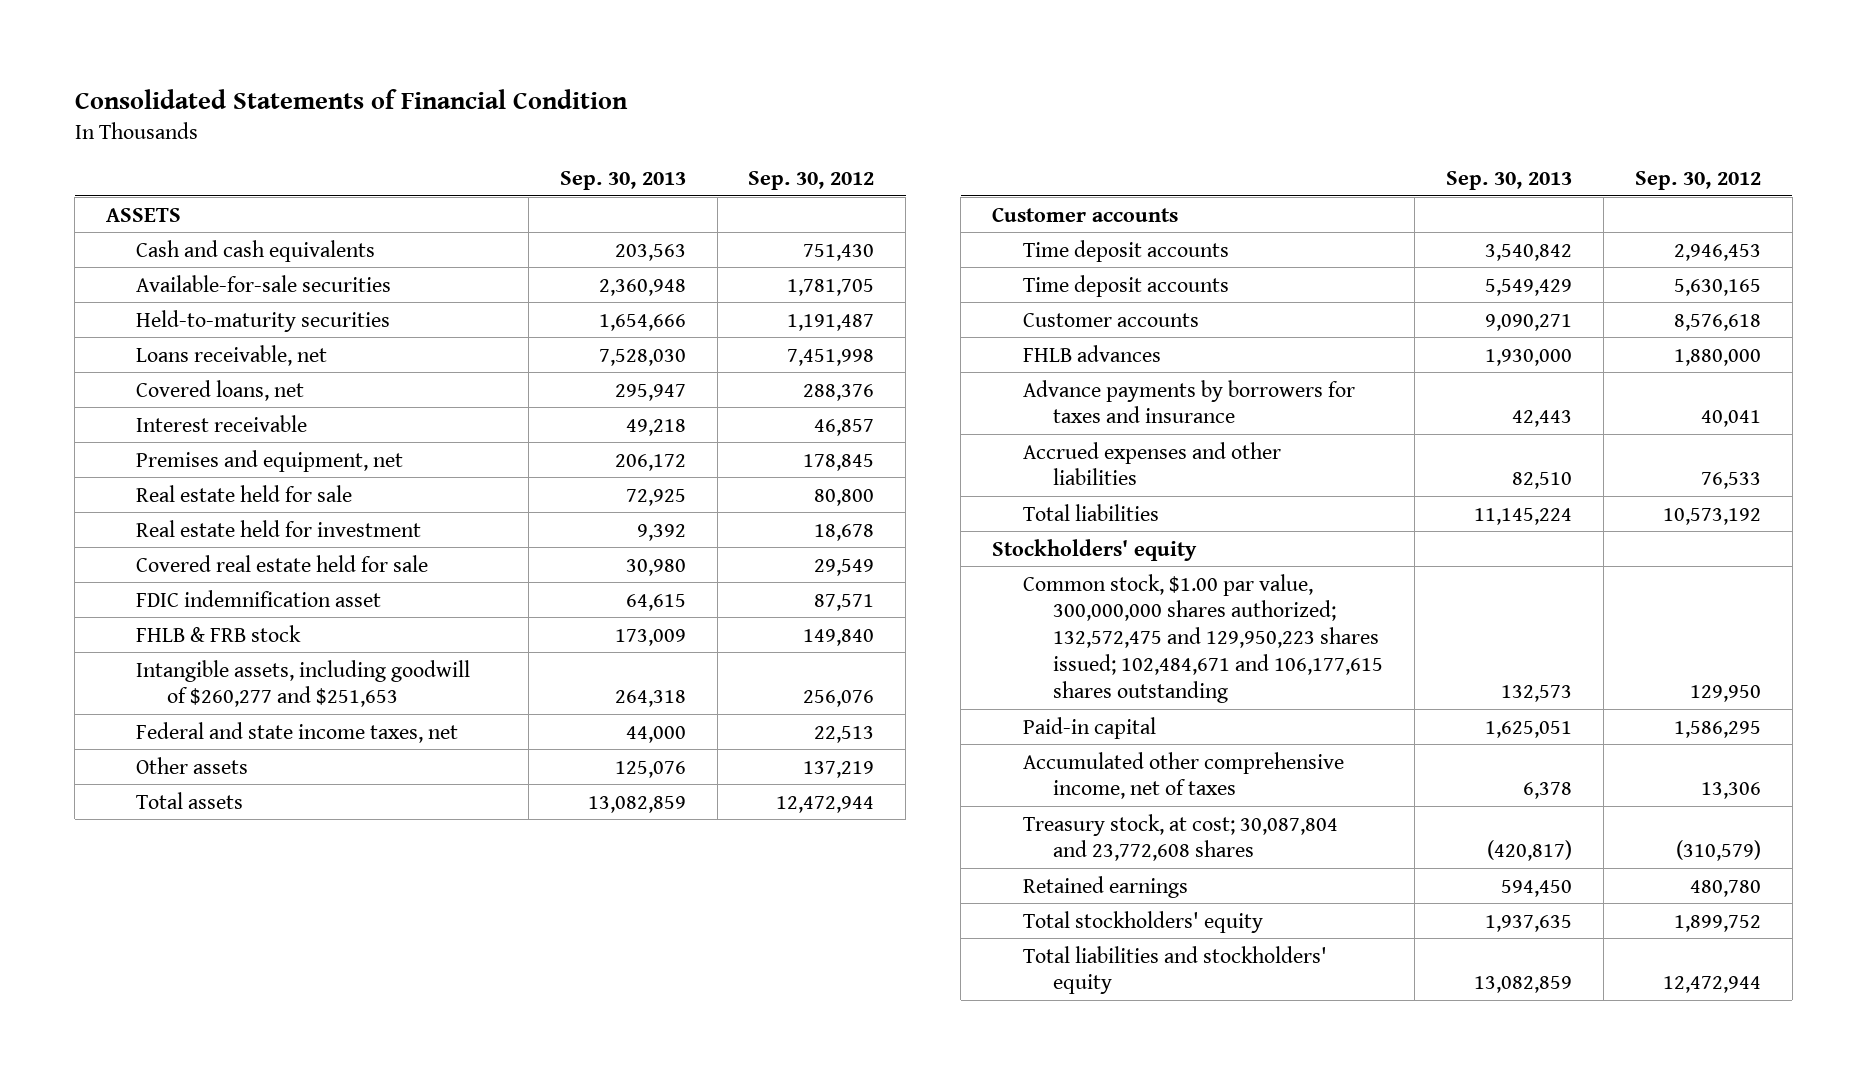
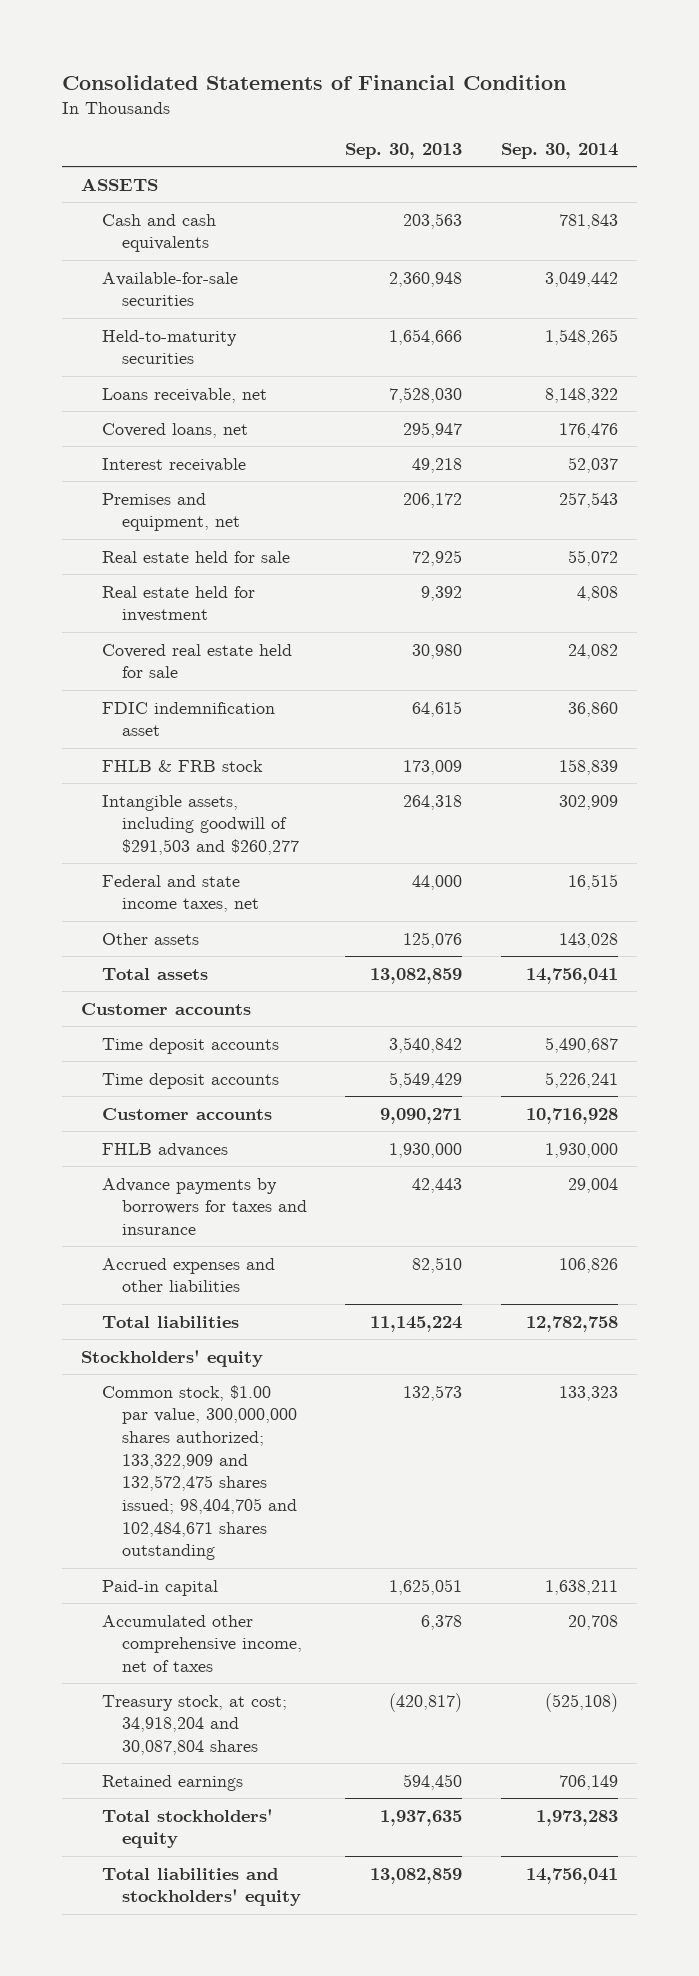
[748,171,875,191] Sep. 30, 2012 -> none
none -> [501,143,619,160] Sep. 30, 2014
[136,659,471,708] Intangible assets, including goodwill of $260,277 and $251,653 -> [101,794,299,855] Intangible assets, including goodwill of $291,503 and $260,277
[1022,573,1384,704] Common stock, $1.00 par value, 300,000,000 shares authorized; 132,572,475 and 129,950,223 shares issued; 102,484,671 and 106,177,615 shares outstanding -> [101,1384,297,1561] Common stock, $1.00 par value, 300,000,000 shares authorized; 133,322,909 and 132,572,475 shares issued; 98,404,705 and 102,484,671 shares outstanding
[1022,813,1338,862] Treasury stock, at cost; 30,087,804 and 23,772,608 shares -> [101,1694,287,1755] Treasury stock, at cost; 34,918,204 and 30,087,804 shares

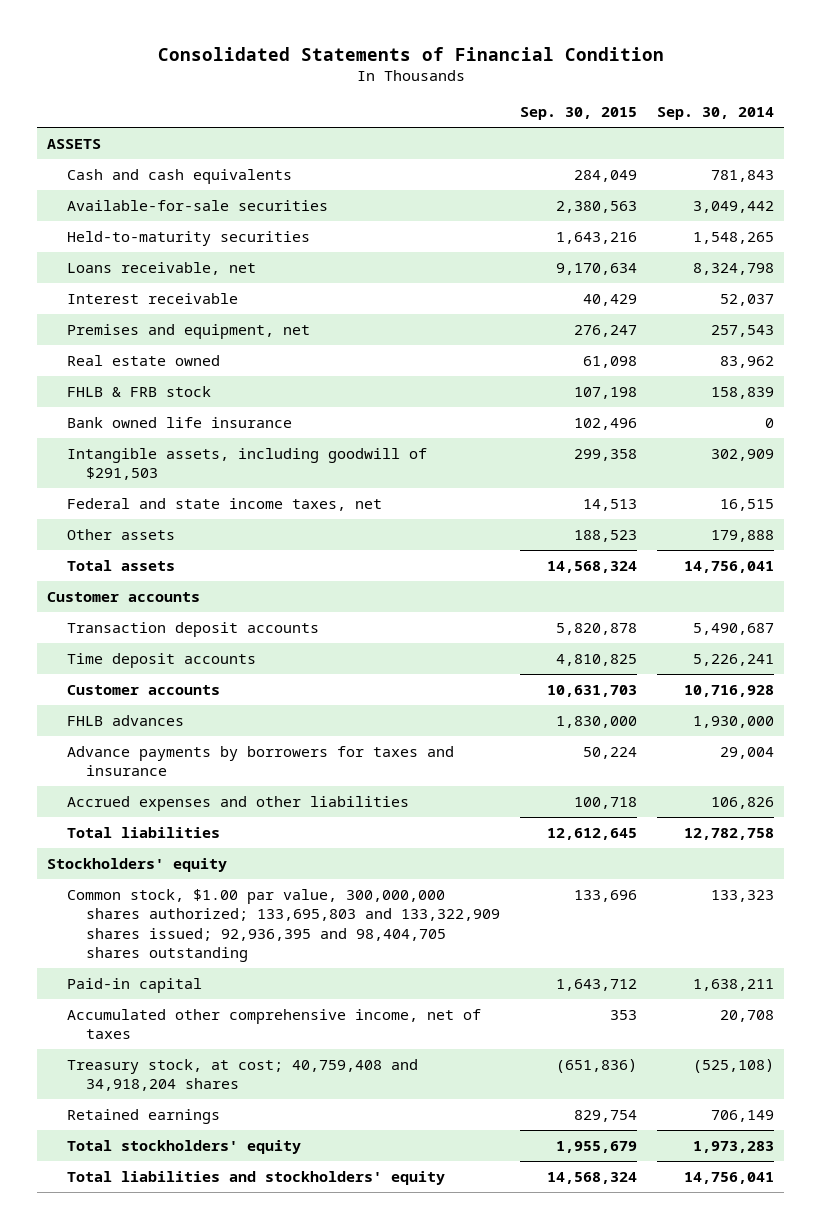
[345,143,463,160] Sep. 30, 2013 -> none
none -> [520,107,638,121] Sep. 30, 2015
[101,422,248,438] Covered loans, net -> none
[545,387,619,403] 8,148,322 -> [693,262,775,275] 8,324,798
[101,585,255,623] Real estate held for investment -> none
[101,643,292,679] Covered real estate held for sale -> none
[101,701,275,737] FDIC indemnification asset -> none
[101,550,290,563] Real estate held for sale -> [66,354,220,366] Real estate owned
[568,549,619,566] 55,072 -> [720,355,775,368] 83,962
none -> [66,416,292,428] Bank owned life insurance
[101,794,299,855] Intangible assets, including goodwill of $291,503 and $260,277 -> [66,447,427,481] Intangible assets, including goodwill of $291,503
[559,932,619,948] 143,028 -> [711,529,775,542] 179,888
[101,1037,279,1054] Time deposit accounts -> [66,621,319,637] Transaction deposit accounts
[101,1384,297,1561] Common stock, $1.00 par value, 300,000,000 shares authorized; 133,322,909 and 132,572,475 shares issued; 98,404,705 and 102,484,671 shares outstanding -> [66,888,500,962] Common stock, $1.00 par value, 300,000,000 shares authorized; 133,695,803 and 133,322,909 shares issued; 92,936,395 and 98,404,705 shares outstanding
[101,1694,287,1755] Treasury stock, at cost; 34,918,204 and 30,087,804 shares -> [66,1058,418,1092] Treasury stock, at cost; 40,759,408 and 34,918,204 shares

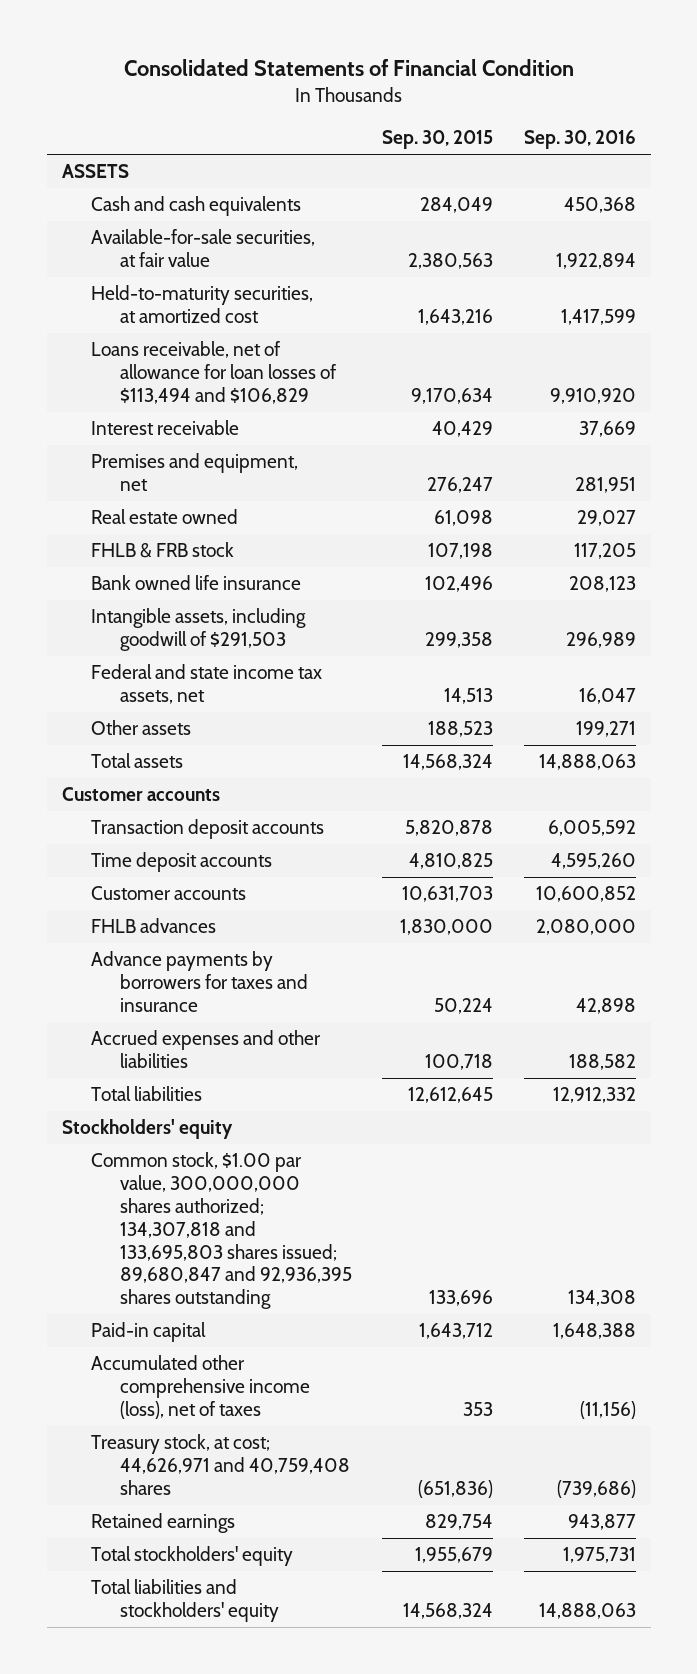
[657,107,775,121] Sep. 30, 2014 -> none
none -> [523,130,636,150] Sep. 30, 2016
[66,199,328,211] Available-for-sale securities -> [91,229,316,268] Available-for-sale securities, at fair value
[66,230,310,246] Held-to-maturity securities -> [91,285,314,324] Held-to-maturity securities, at amortized cost
[66,261,256,275] Loans receivable, net -> [91,341,338,404] Loans receivable, net of allowance for loan losses of $113,494 and $106,829
[66,497,382,511] Federal and state income taxes, net -> [91,664,323,705] Federal and state income tax assets, net
[66,888,500,962] Common stock, $1.00 par value, 300,000,000 shares authorized; 133,695,803 and 133,322,909 shares issued; 92,936,395 and 98,404,705 shares outstanding -> [91,1152,353,1310] Common stock, $1.00 par value, 300,000,000 shares authorized; 134,307,818 and 133,695,803 shares issued; 89,680,847 and 92,936,395 shares outstanding
[66,1008,481,1040] Accumulated other comprehensive income, net of taxes -> [91,1355,311,1419] Accumulated other comprehensive income (loss), net of taxes
[66,1058,418,1092] Treasury stock, at cost; 40,759,408 and 34,918,204 shares -> [91,1434,351,1495] Treasury stock, at cost; 44,626,971 and 40,759,408 shares

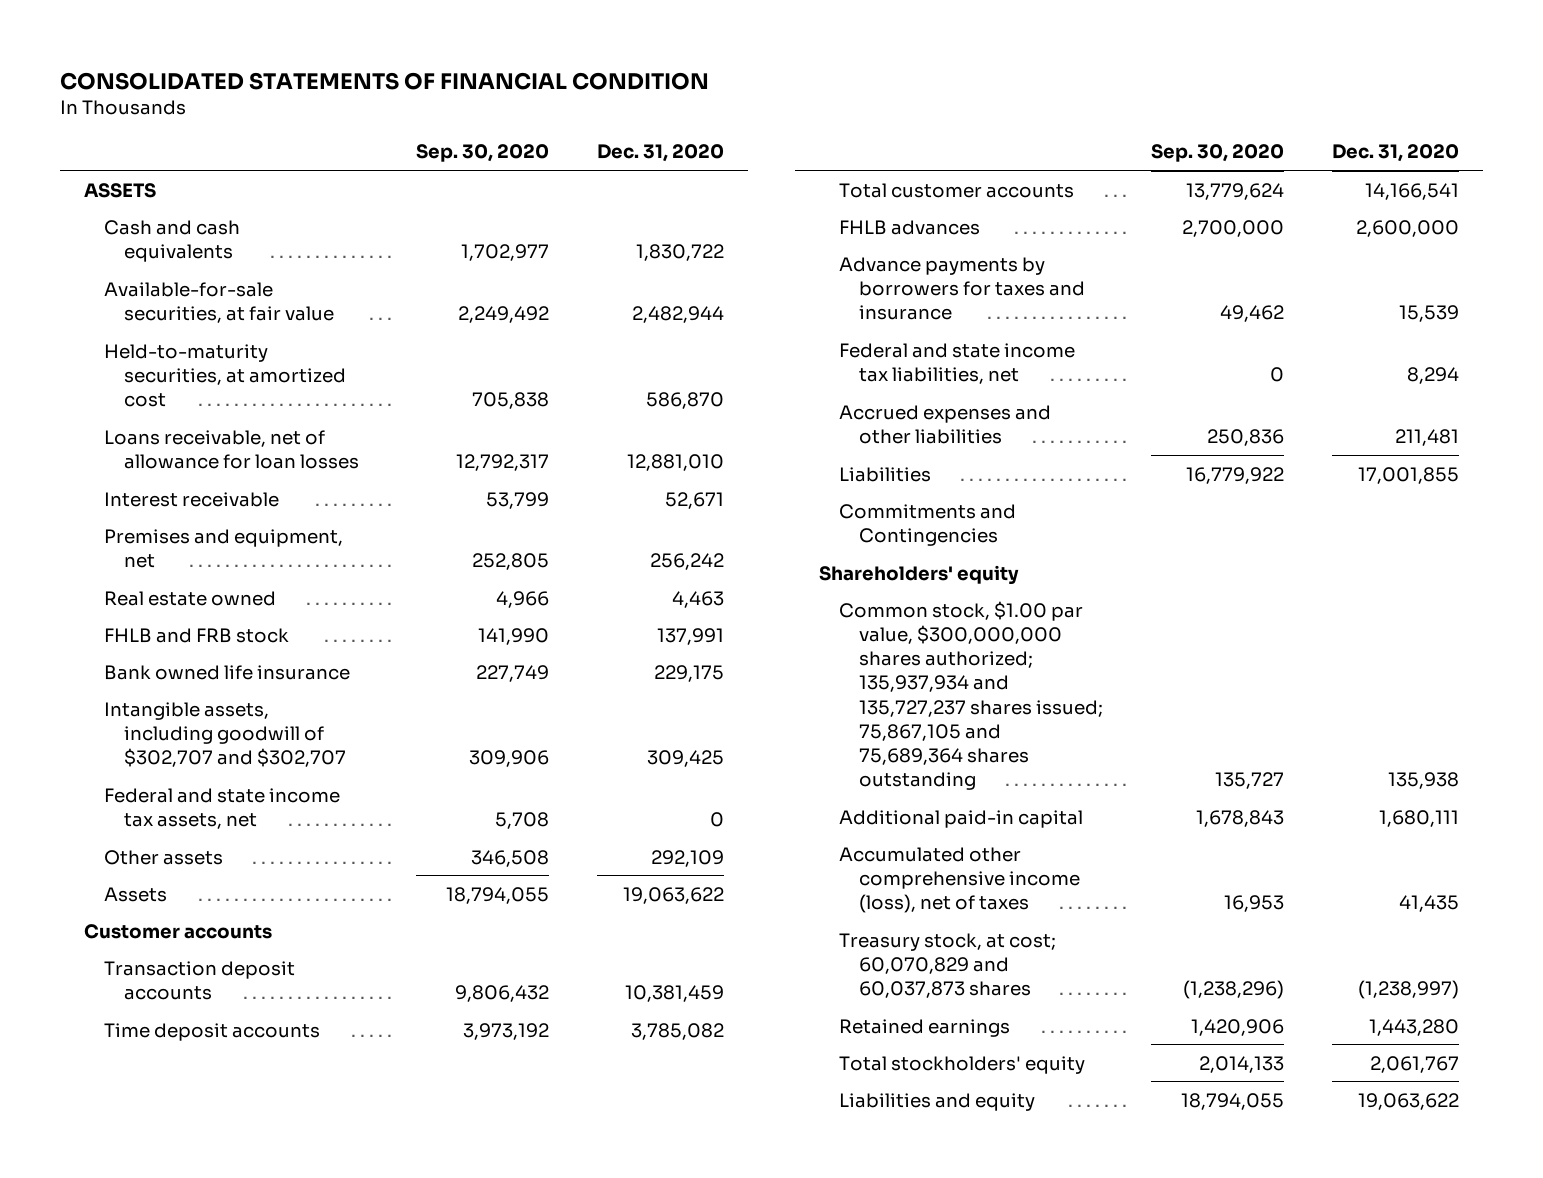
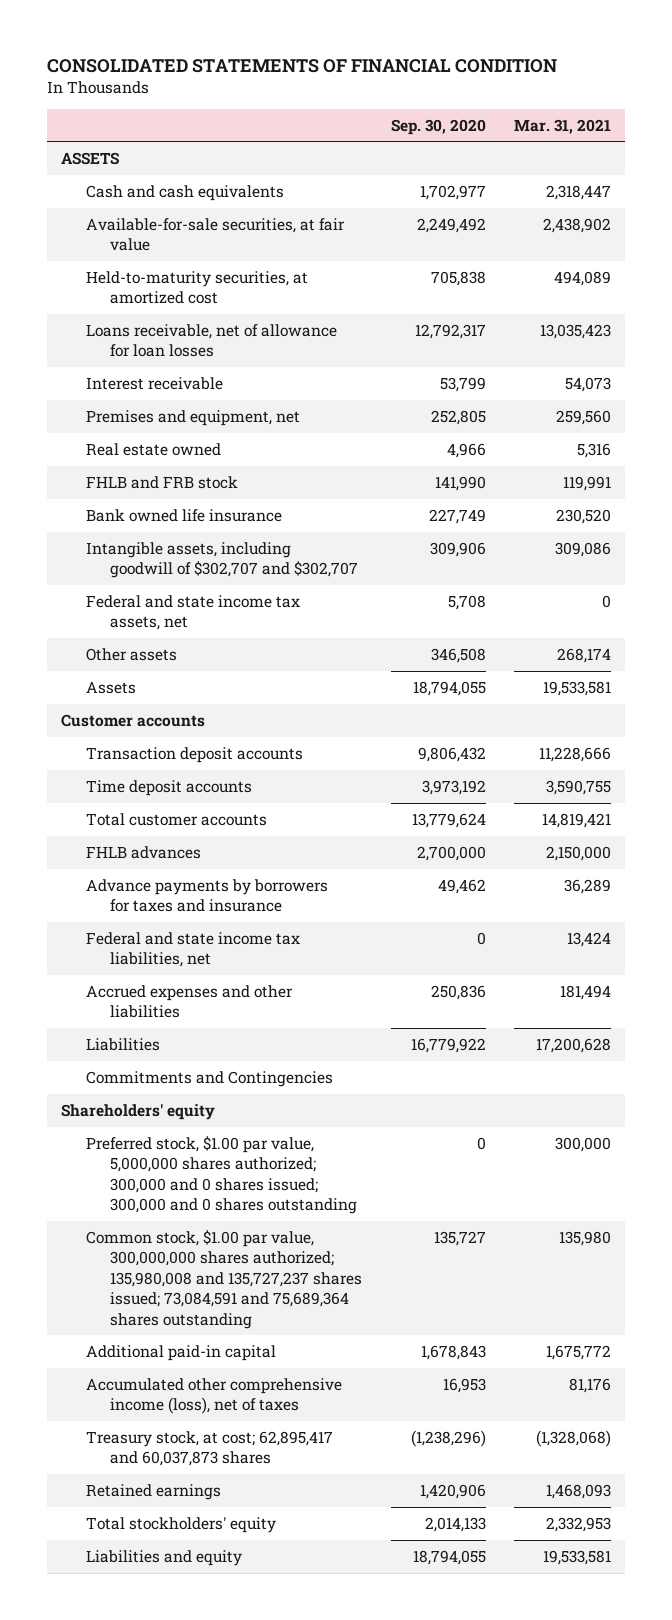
[597,144,725,163] Dec. 31, 2020 -> none
none -> [513,118,611,134] Mar. 31, 2021
none -> [85,1135,358,1215] Preferred stock, $1.00 par value, 5,000,000 shares authorized; 300,000 and 0 shares issued; 300,000 and 0 shares outstanding
[839,600,1104,791] Common stock, $1.00 par value, $300,000,000 shares authorized; 135,937,934 and 135,727,237 shares issued; 75,867,105 and 75,689,364 shares outstanding -> [85,1229,363,1329] Common stock, $1.00 par value, 300,000,000 shares authorized; 135,980,008 and 135,727,237 shares issued; 73,084,591 and 75,689,364 shares outstanding
[839,932,1057,999] Treasury stock, at cost; 60,070,829 and 60,037,873 shares -> [85,1430,333,1467] Treasury stock, at cost; 62,895,417 and 60,037,873 shares

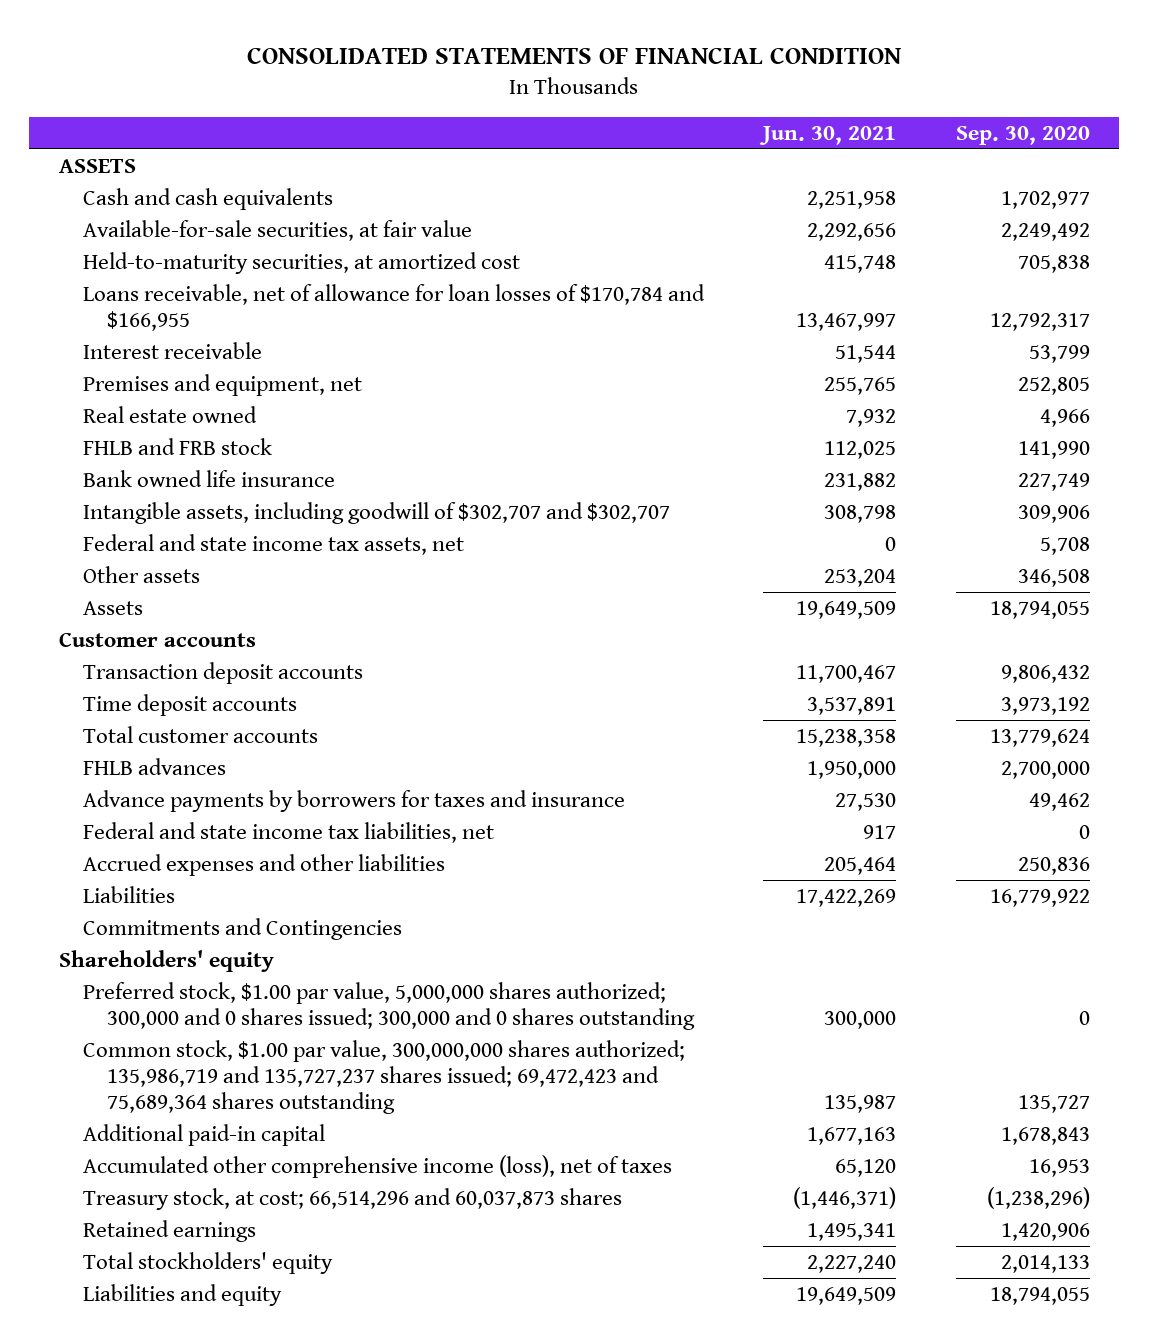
[513,118,611,134] Mar. 31, 2021 -> none
none -> [759,125,897,145] Jun. 30, 2021
[85,323,337,358] Loans receivable, net of allowance for loan losses -> [83,283,706,331] Loans receivable, net of allowance for loan losses of $170,784 and $166,955
[85,1229,363,1329] Common stock, $1.00 par value, 300,000,000 shares authorized; 135,980,008 and 135,727,237 shares issued; 73,084,591 and 75,689,364 shares outstanding -> [83,1039,686,1114] Common stock, $1.00 par value, 300,000,000 shares authorized; 135,986,719 and 135,727,237 shares issued; 69,472,423 and 75,689,364 shares outstanding
[85,1430,333,1467] Treasury stock, at cost; 62,895,417 and 60,037,873 shares -> [83,1187,623,1210] Treasury stock, at cost; 66,514,296 and 60,037,873 shares

